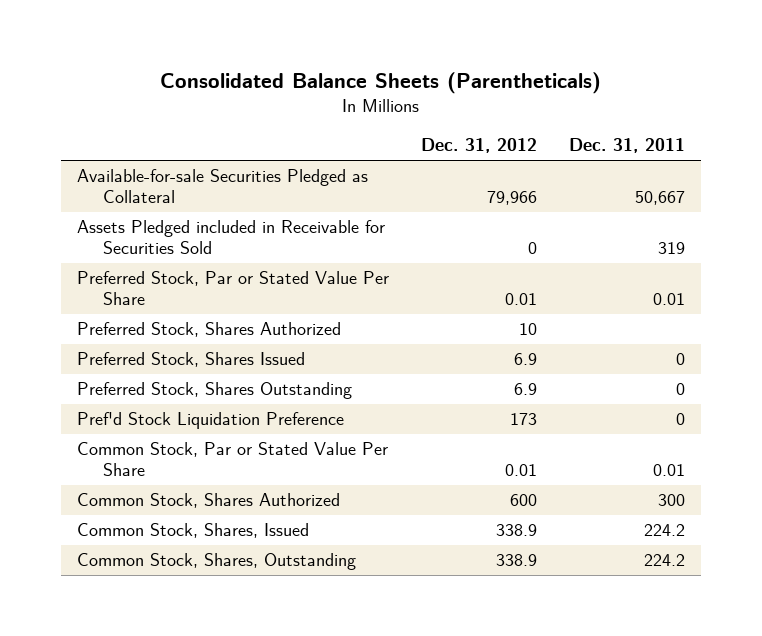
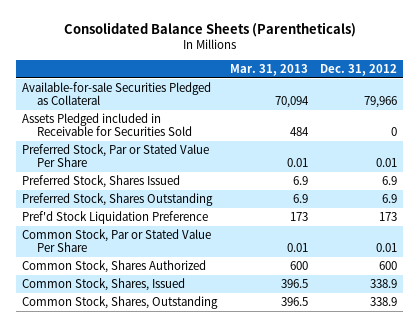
[569,138,686,154] Dec. 31, 2011 -> none
none -> [229,64,308,77] Mar. 31, 2013
[76,322,341,338] Preferred Stock, Shares Authorized -> none

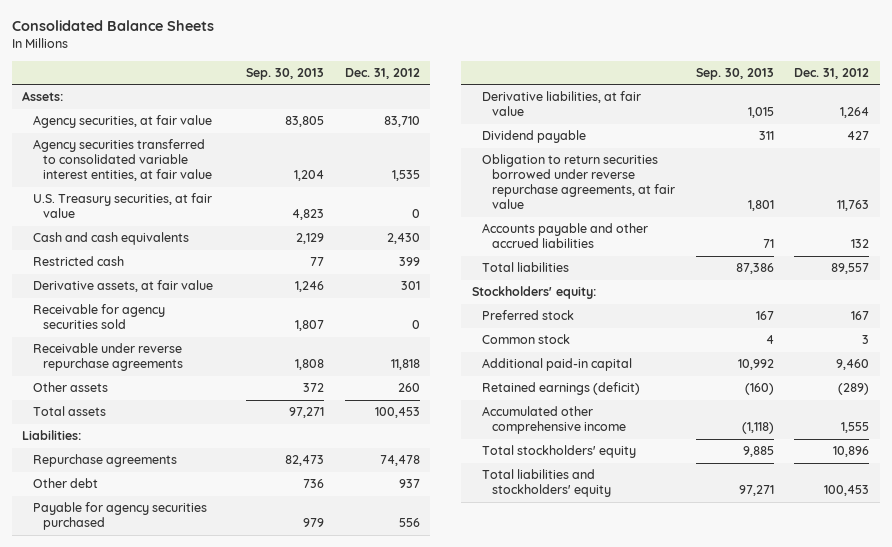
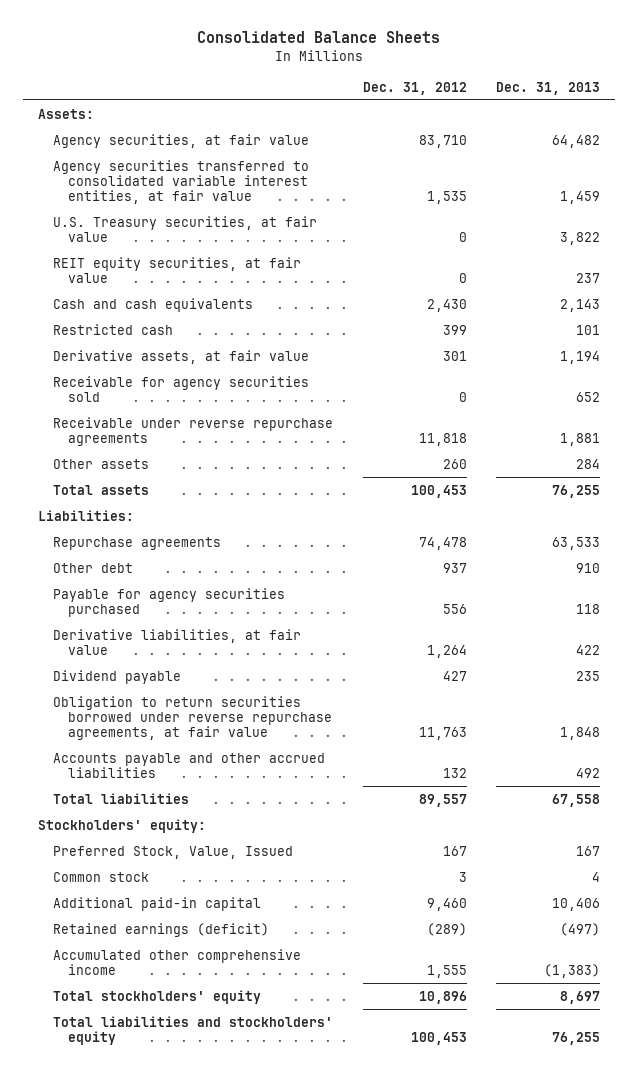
[246,67,325,80] Sep. 30, 2013 -> none
none -> [496,81,601,95] Dec. 31, 2013
none -> [53,256,302,283] REIT equity securities, at fair value
[481,310,574,321] Preferred stock -> [53,845,294,859] Preferred Stock, Value, Issued

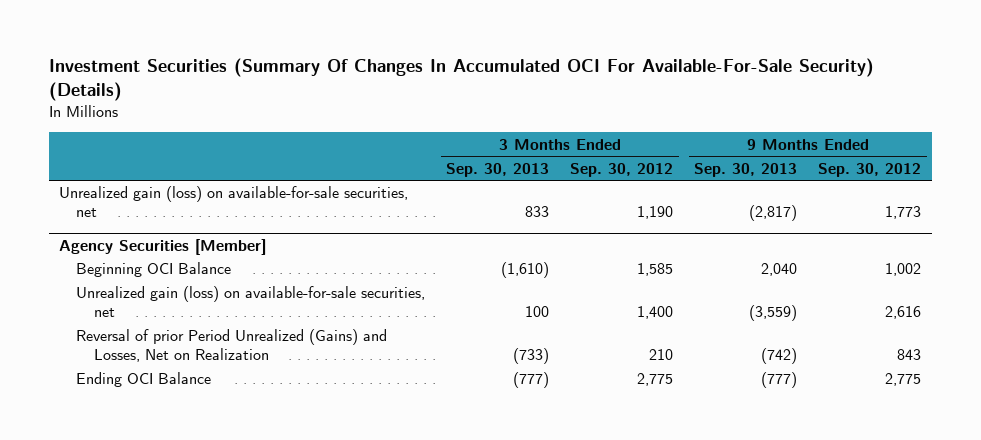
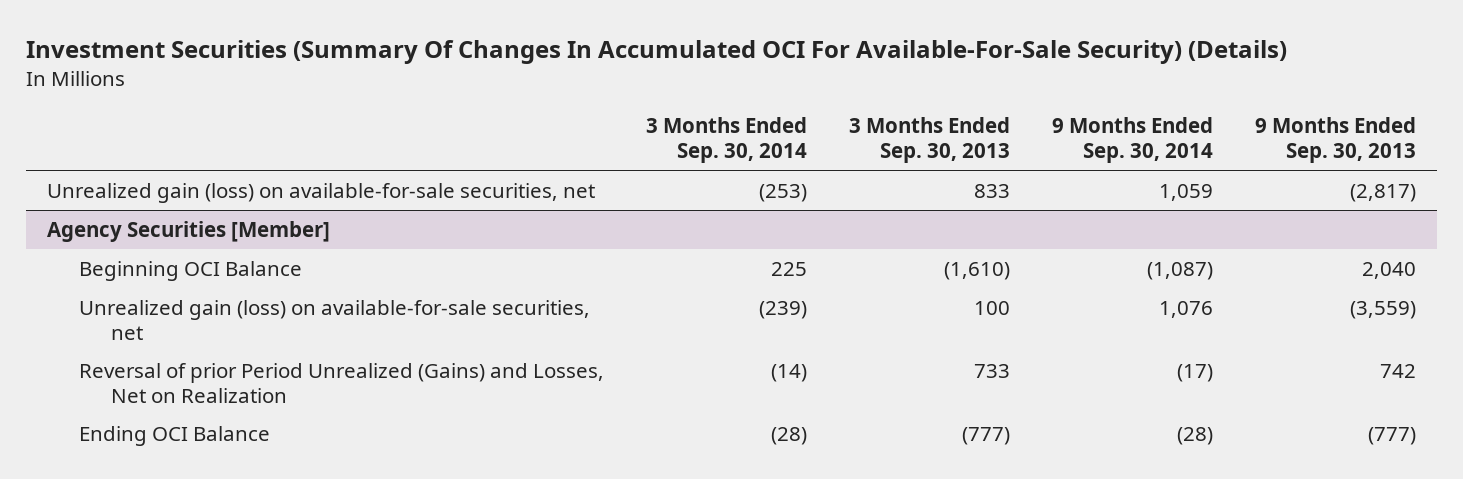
[570,162,674,177] Sep. 30, 2012 -> none
[818,162,922,177] Sep. 30, 2012 -> none
none -> [645,117,807,164] 3 Months Ended Sep. 30, 2014
none -> [1051,117,1213,164] 9 Months Ended Sep. 30, 2014
[513,347,550,364] (733) -> [973,363,1010,378] 733
[761,347,798,364] (742) -> [1379,363,1416,378] 742

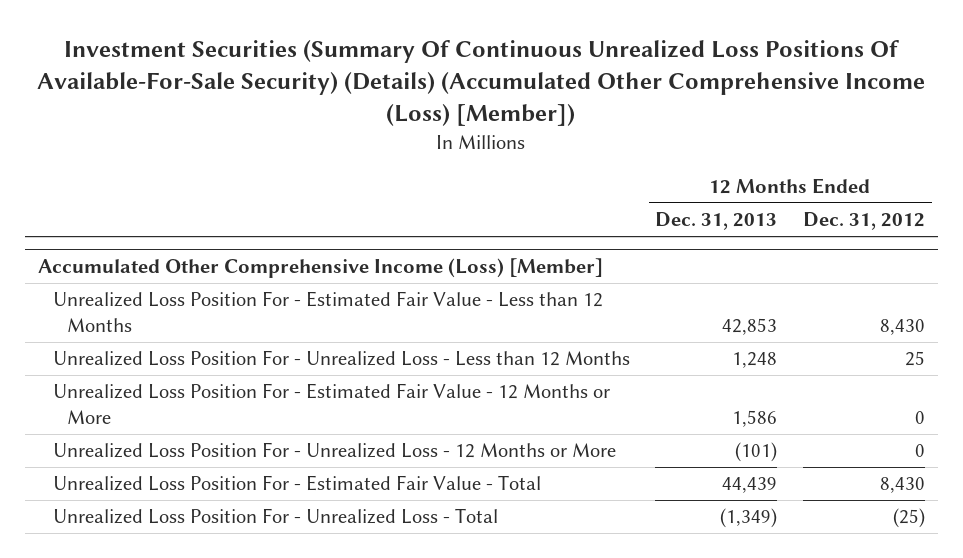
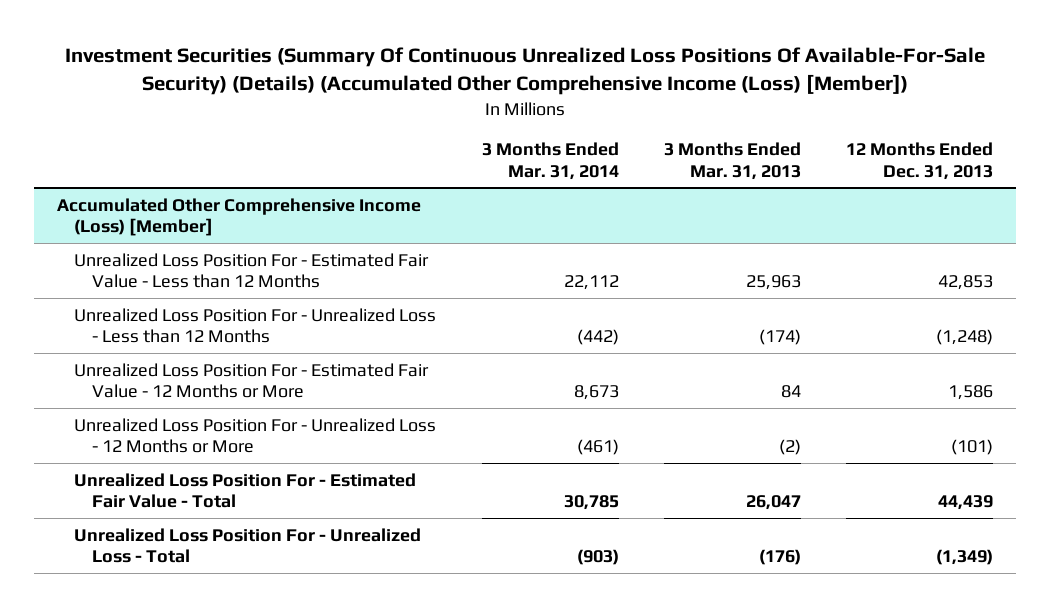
[803,212,926,231] Dec. 31, 2012 -> none
none -> [481,142,619,180] 3 Months Ended Mar. 31, 2014
none -> [664,142,802,180] 3 Months Ended Mar. 31, 2013
[732,352,778,369] 1,248 -> [936,329,994,346] (1,248)

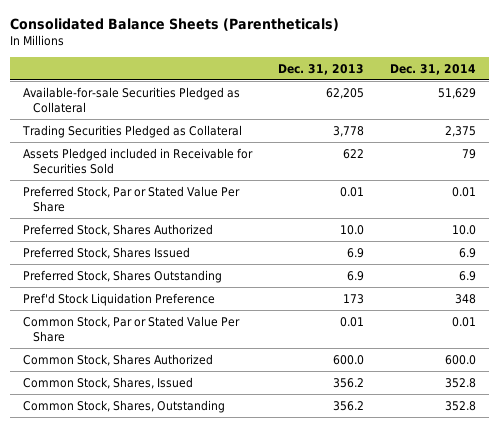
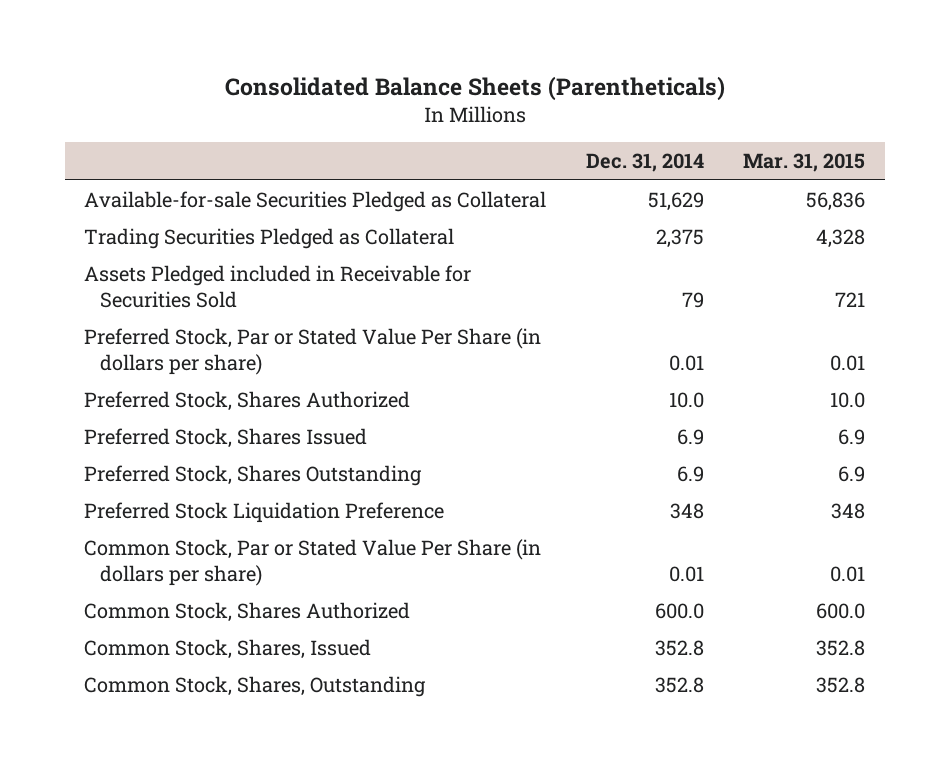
[278,63,365,75] Dec. 31, 2013 -> none
none -> [743,152,866,172] Mar. 31, 2015
[23,185,241,212] Preferred Stock, Par or Stated Value Per Share -> [84,327,542,375] Preferred Stock, Par or Stated Value Per Share (in dollars per share)
[23,292,216,306] Pref'd Stock Liquidation Preference -> [84,501,445,523] Preferred Stock Liquidation Preference
[23,315,241,342] Common Stock, Par or Stated Value Per Share -> [84,538,542,586] Common Stock, Par or Stated Value Per Share (in dollars per share)

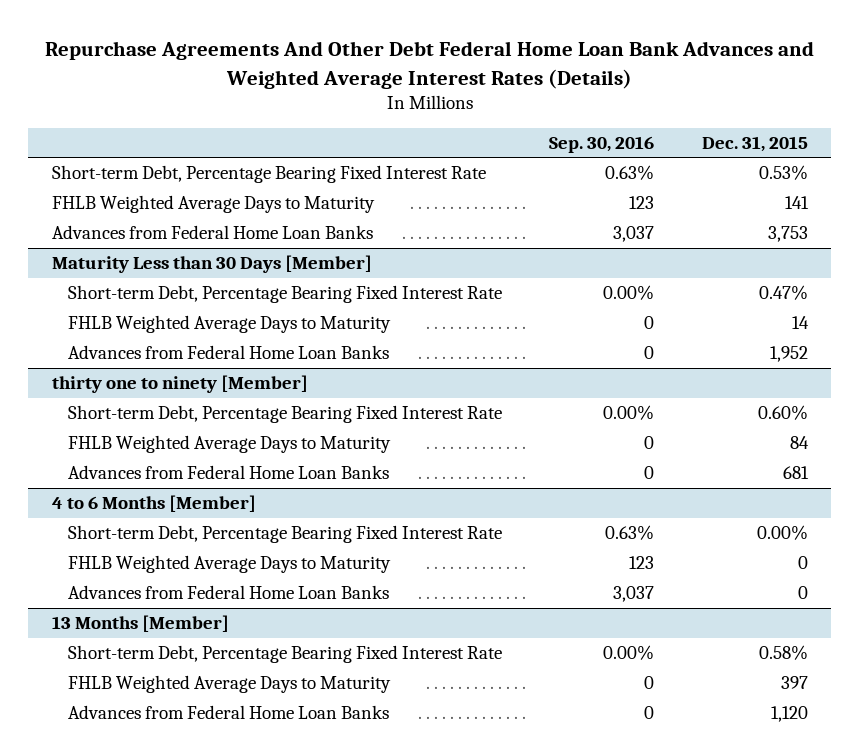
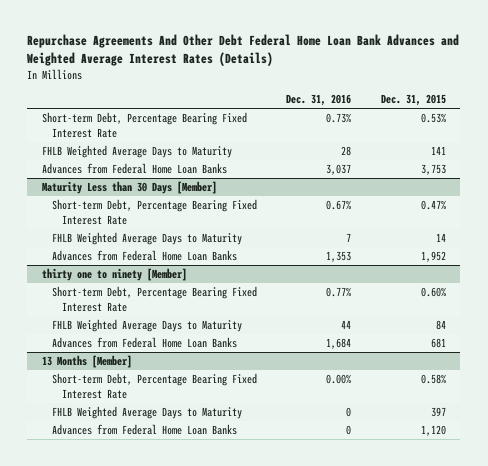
[549,135,655,153] Sep. 30, 2016 -> none
none -> [286,94,352,107] Dec. 31, 2016
[51,495,256,513] 4 to 6 Months [Member] -> none
[68,525,503,544] Short-term Debt, Percentage Bearing Fixed Interest Rate -> none
[68,555,392,574] FHLB Weighted Average Days to Maturity -> none
[68,585,390,600] Advances from Federal Home Loan Banks -> none

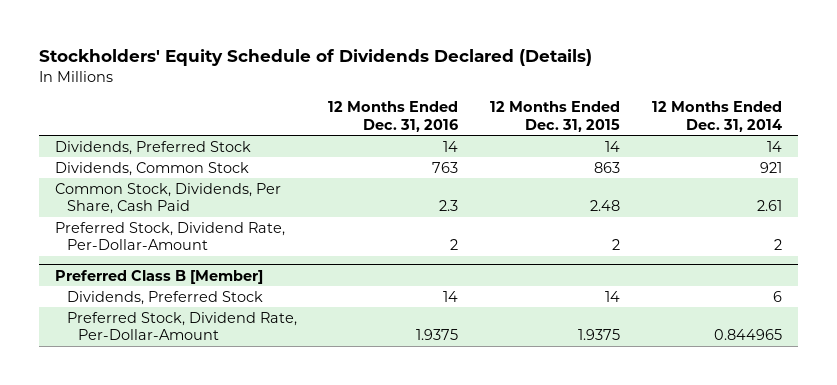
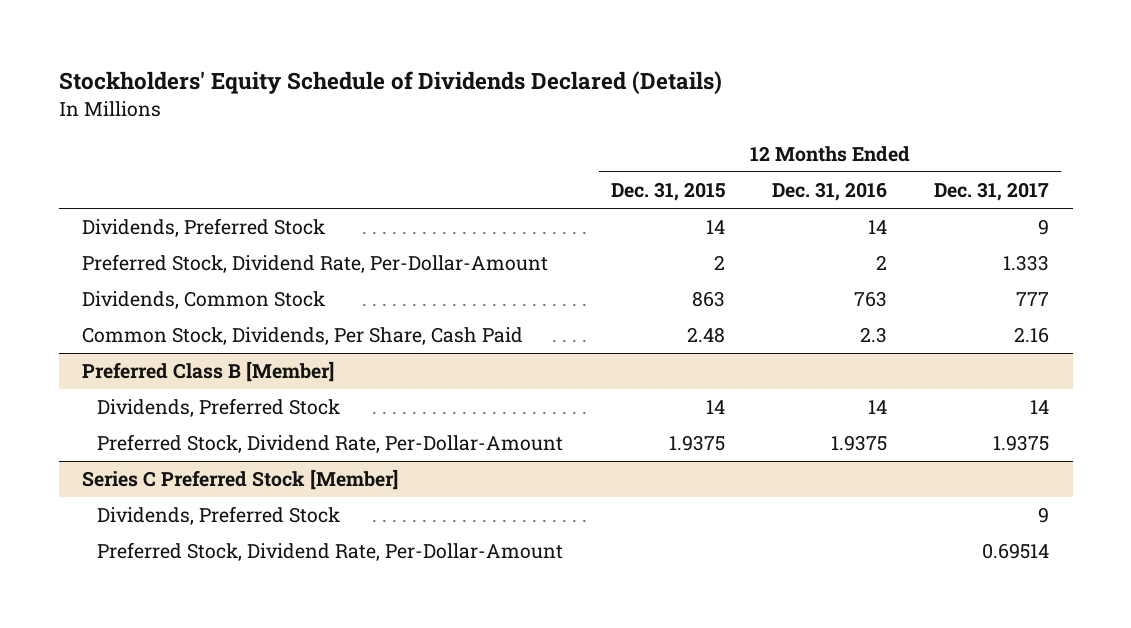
[652,101,783,132] 12 Months Ended Dec. 31, 2014 -> none
none -> [934,182,1050,202] Dec. 31, 2017
[54,221,285,251] Preferred Stock, Dividend Rate, Per-Dollar-Amount -> [82,254,549,274] Preferred Stock, Dividend Rate, Per-Dollar-Amount
none -> [82,469,399,491] Series C Preferred Stock [Member]
none -> [97,506,341,526] Dividends, Preferred Stock
none -> [97,542,564,562] Preferred Stock, Dividend Rate, Per-Dollar-Amount

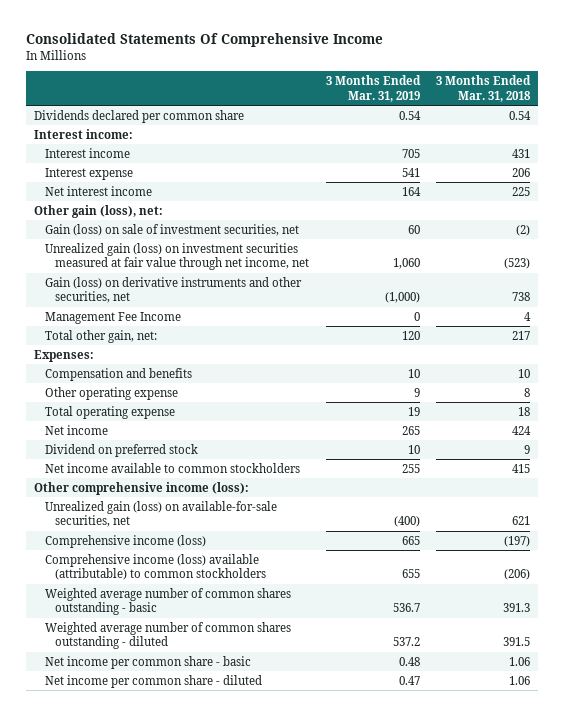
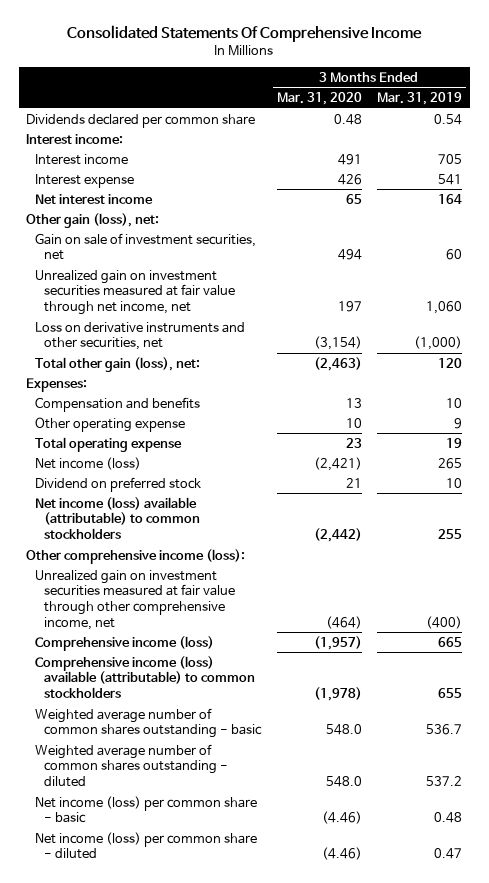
[435,74,531,102] 3 Months Ended Mar. 31, 2018 -> none
none -> [276,92,362,106] Mar. 31, 2020
[44,311,181,324] Management Fee Income -> none
[44,223,299,236] Gain (loss) on sale of investment securities, net -> [35,232,257,261] Gain on sale of investment securities, net
[44,242,310,271] Unrealized gain (loss) on investment securities measured at fair value through net income, net -> [35,269,236,315] Unrealized gain on investment securities measured at fair value through net income, net
[44,276,302,304] Gain (loss) on derivative instruments and other securities, net -> [35,321,246,351] Loss on derivative instruments and other securities, net
[44,329,157,343] Total other gain, net: -> [35,356,201,372] Total other gain (loss), net:
[44,424,108,435] Net income -> [35,456,142,470] Net income (loss)
[44,462,300,473] Net income available to common stockholders -> [35,496,201,539] Net income (loss) available (attributable) to common stockholders
[44,500,277,528] Unrealized gain (loss) on available-for-sale securities, net -> [35,569,236,630] Unrealized gain on investment securities measured at fair value through other comprehensive income, net
[44,655,251,669] Net income per common share - basic -> [35,795,258,824] Net income (loss) per common share - basic
[44,674,262,688] Net income per common share - diluted -> [35,831,258,860] Net income (loss) per common share - diluted

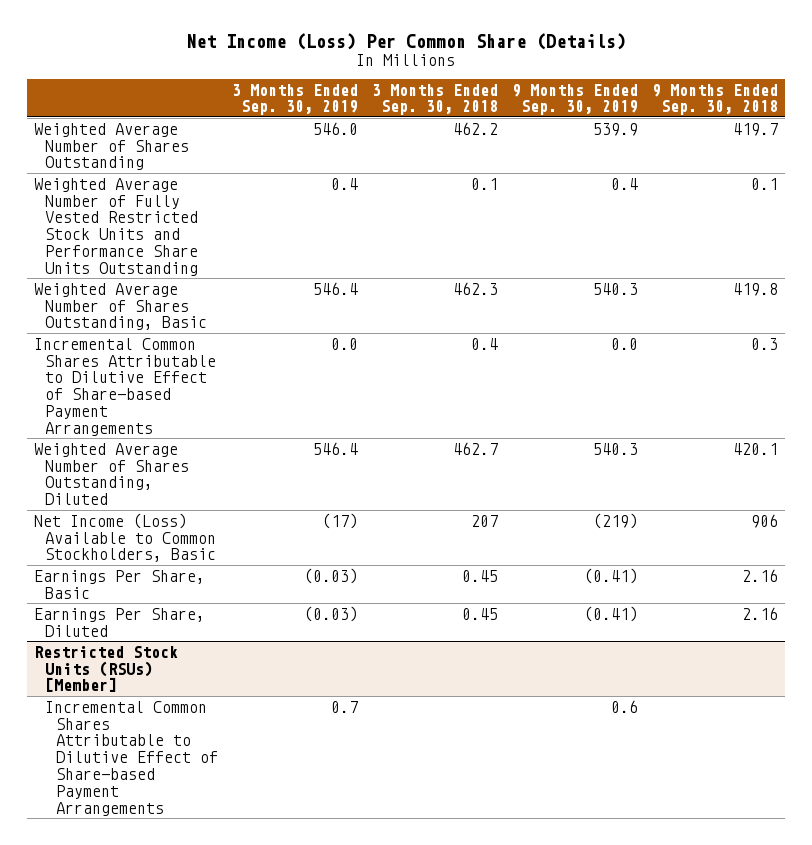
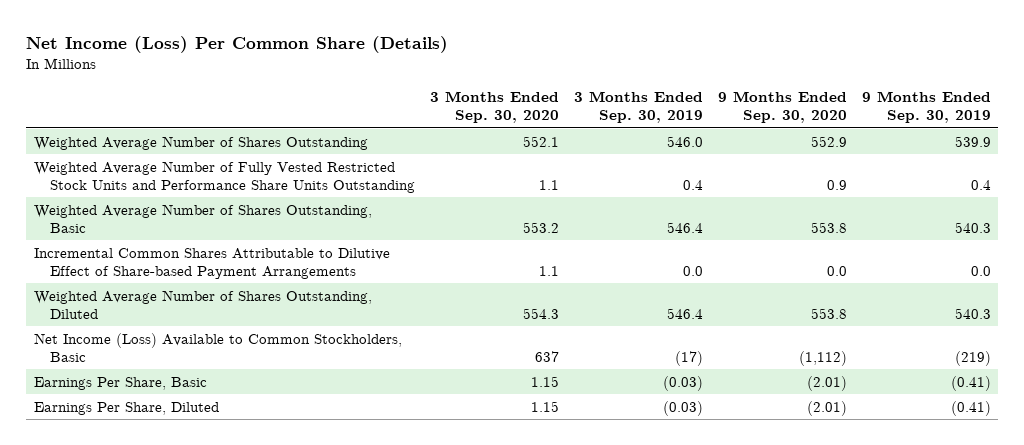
[371,83,498,116] 3 Months Ended Sep. 30, 2018 -> none
[651,83,778,116] 9 Months Ended Sep. 30, 2018 -> none
none -> [429,90,559,124] 3 Months Ended Sep. 30, 2020
none -> [717,90,847,124] 9 Months Ended Sep. 30, 2020
[34,645,179,693] Restricted Stock Units (RSUs) [Member] -> none
[45,700,218,816] Incremental Common Shares Attributable to Dilutive Effect of Share-based Payment Arrangements -> none

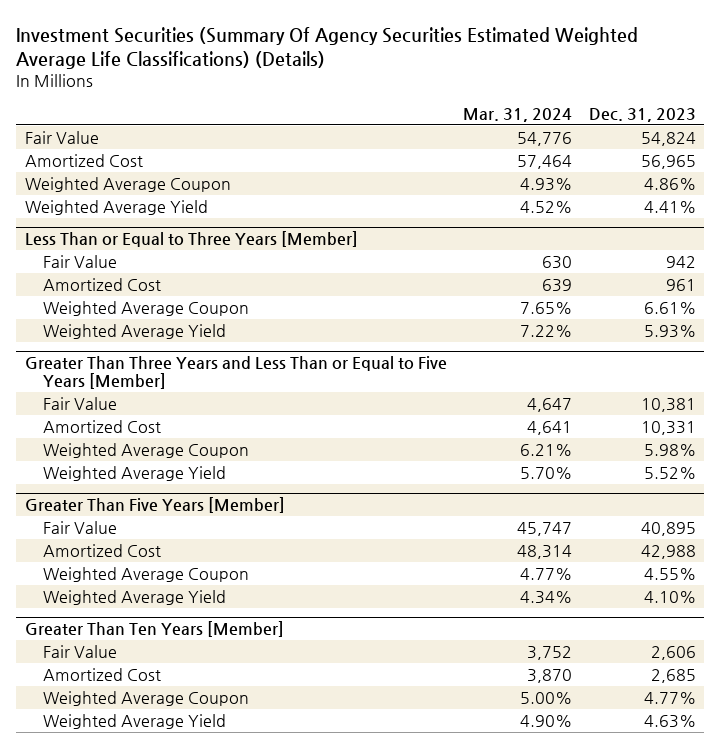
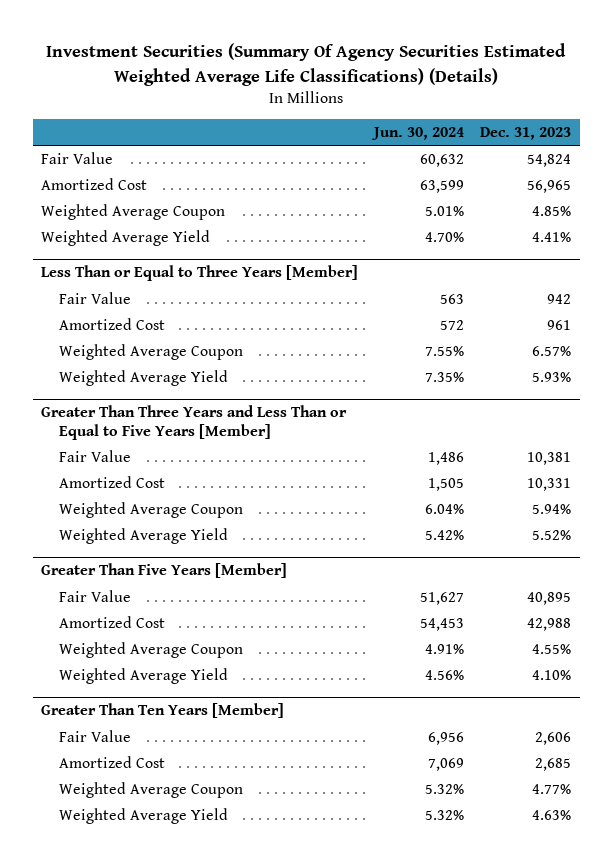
[463,107,573,122] Mar. 31, 2024 -> none
none -> [371,127,465,141] Jun. 30, 2024
[643,177,696,190] 4.86% -> [532,206,572,217] 4.85%
[643,301,696,314] 6.61% -> [532,346,572,357] 6.57%
[643,443,696,456] 5.98% -> [532,504,572,515] 5.94%

